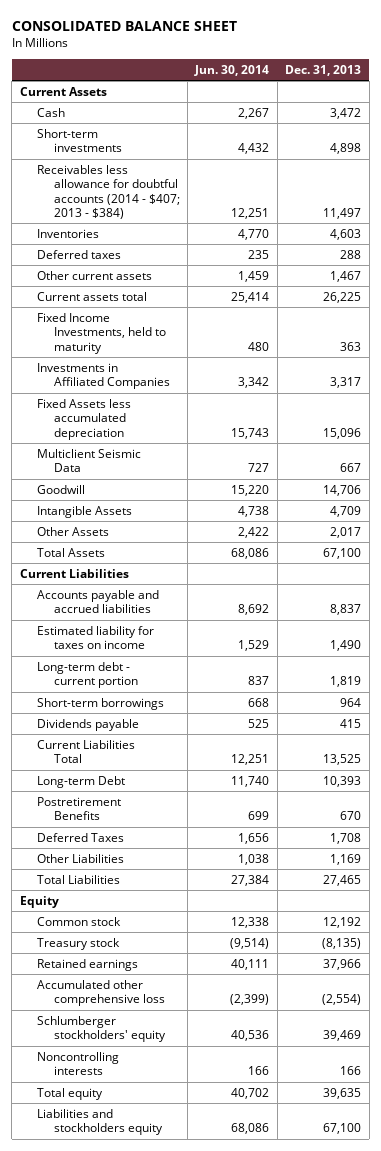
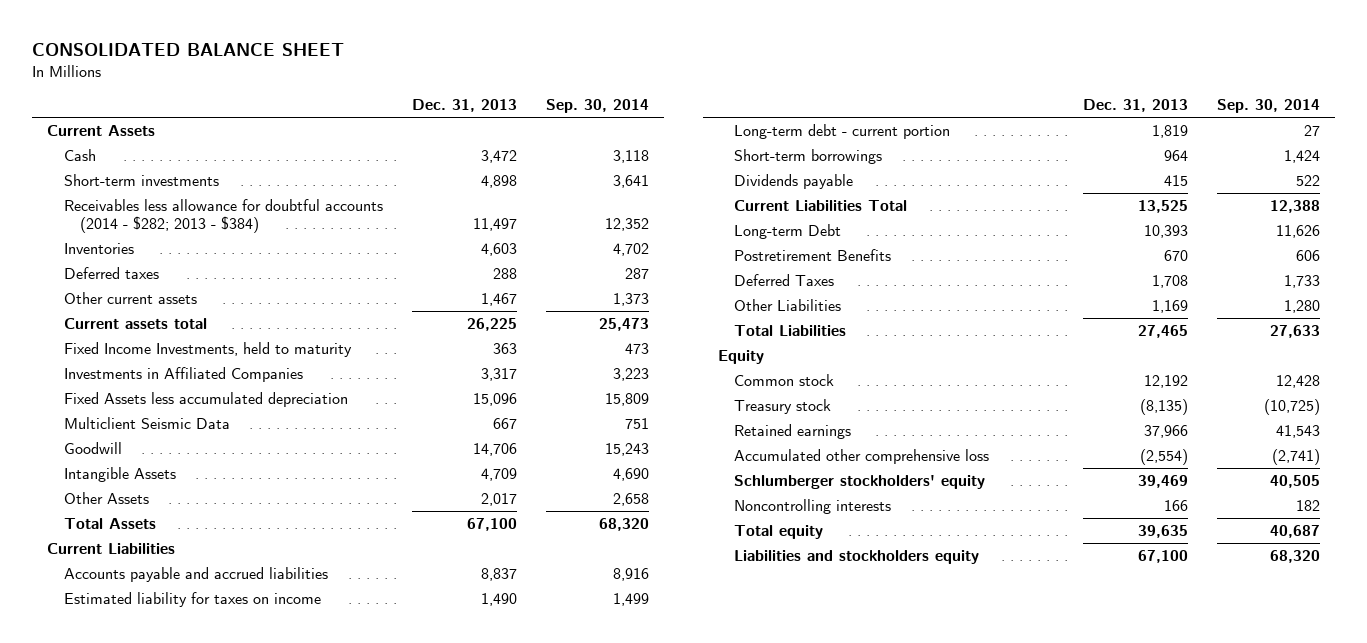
[194,65,270,77] Jun. 30, 2014 -> none
none -> [546,99,650,114] Sep. 30, 2014
[36,164,180,219] Receivables less allowance for doubtful accounts (2014 - $407; 2013 - $384) -> [63,198,383,234] Receivables less allowance for doubtful accounts (2014 - $282; 2013 - $384)

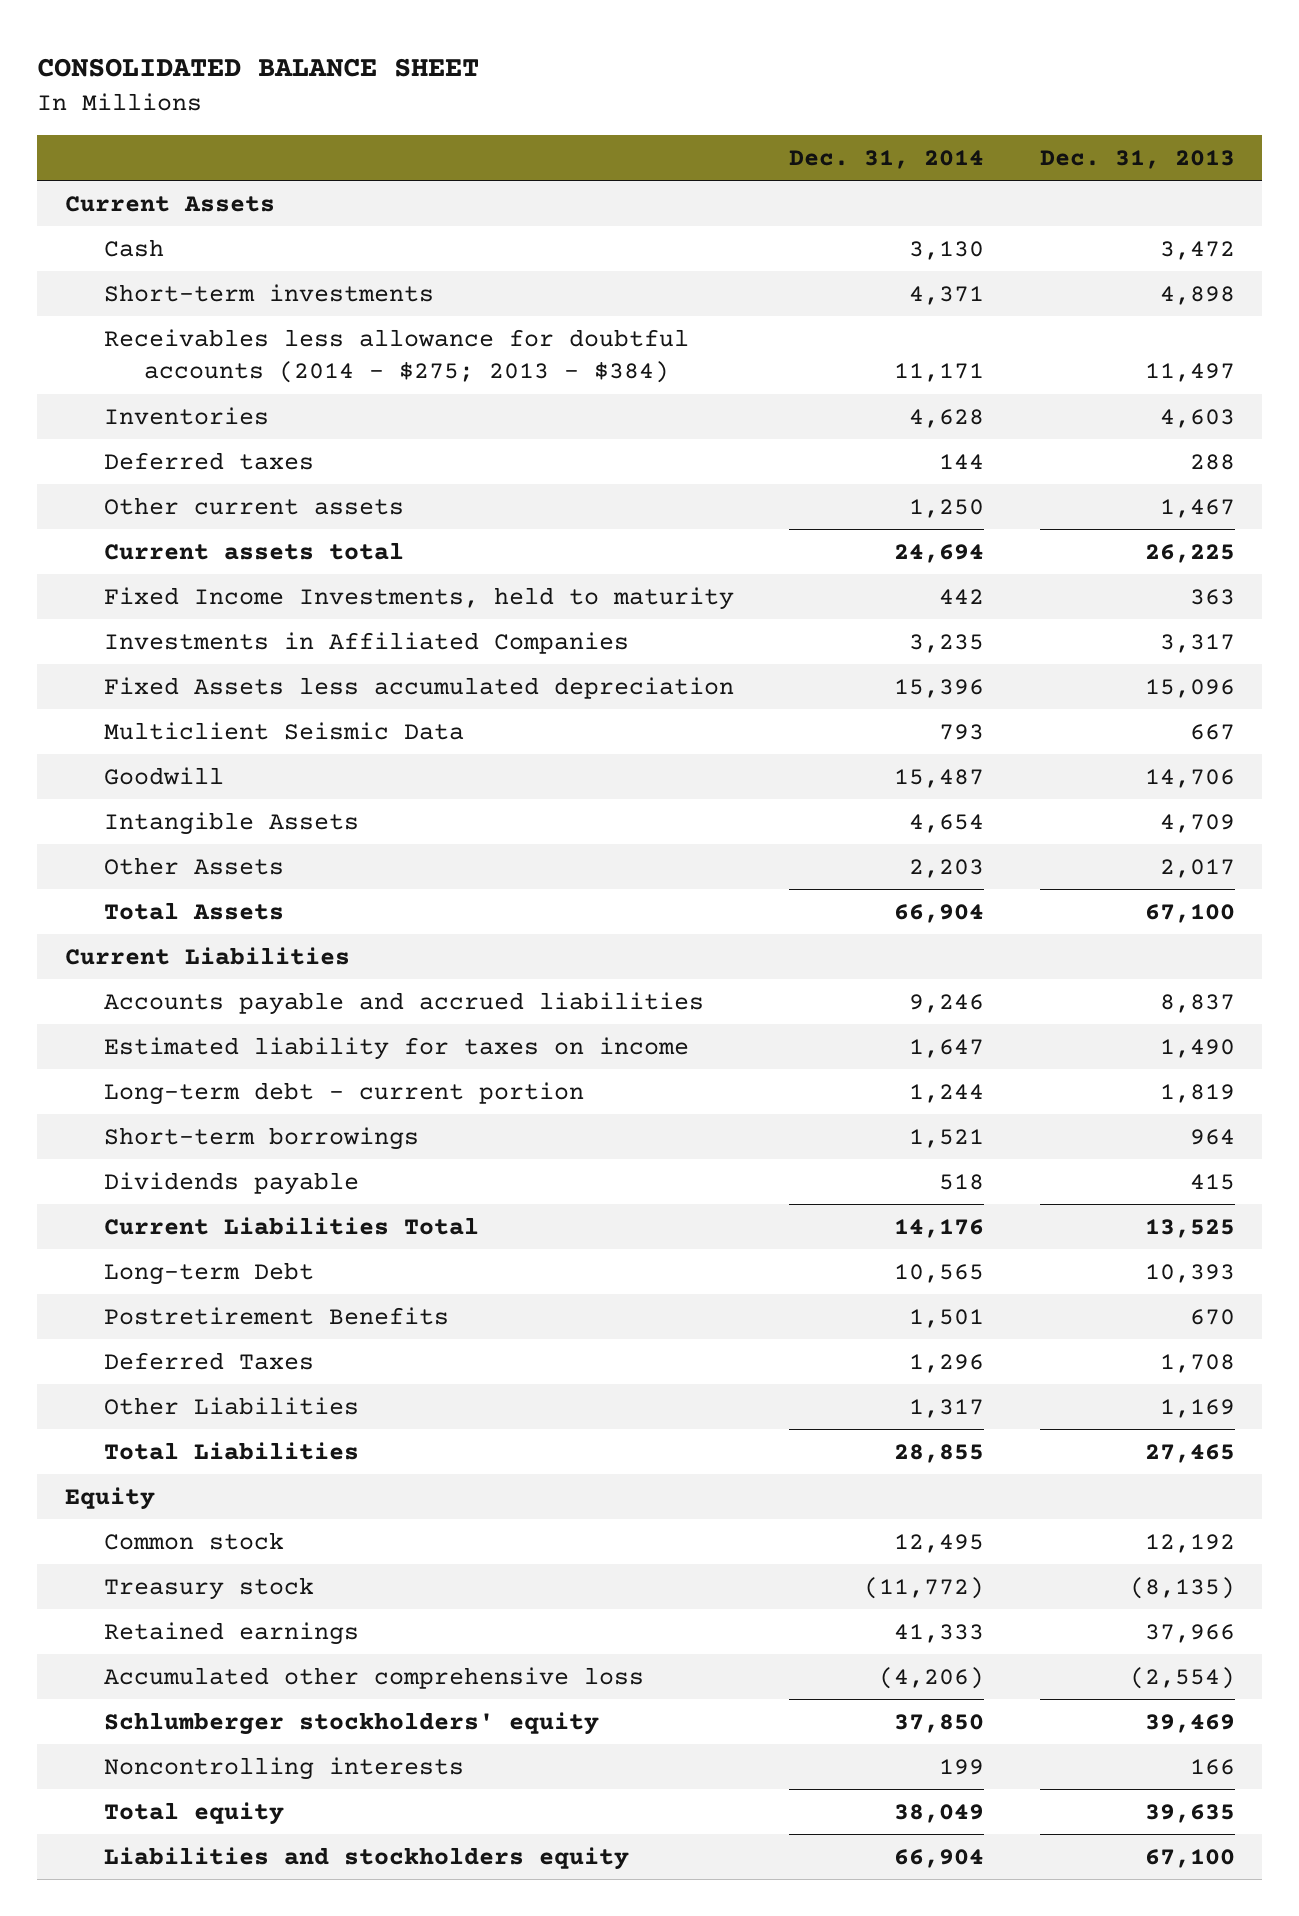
[546,99,650,114] Sep. 30, 2014 -> none
none -> [789,150,985,170] Dec. 31, 2014
[63,198,383,234] Receivables less allowance for doubtful accounts (2014 - $282; 2013 - $384) -> [104,328,690,384] Receivables less allowance for doubtful accounts (2014 - $275; 2013 - $384)

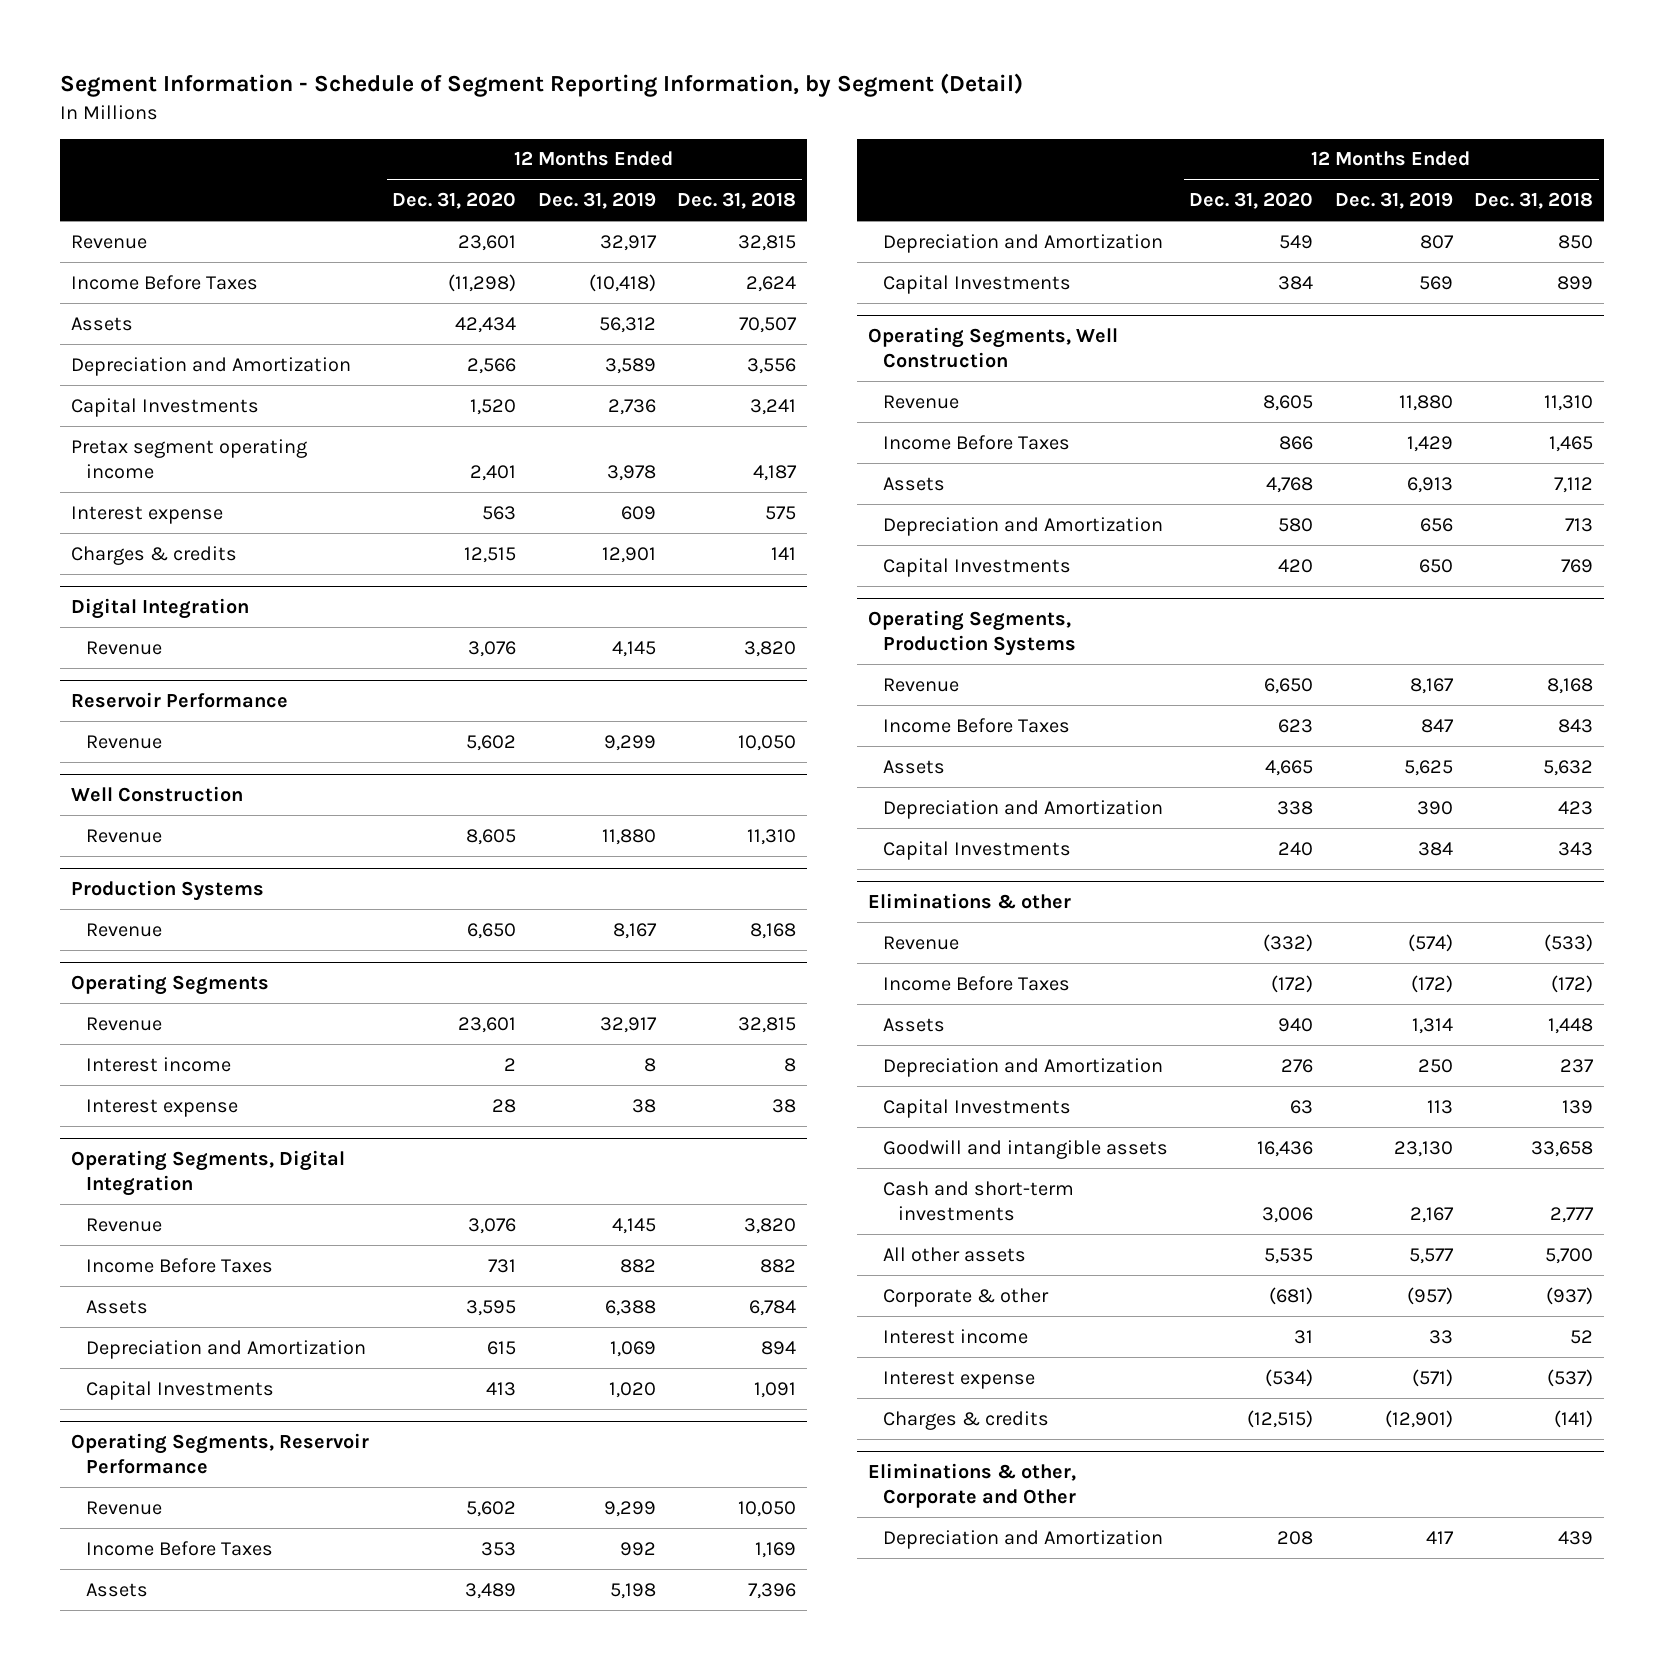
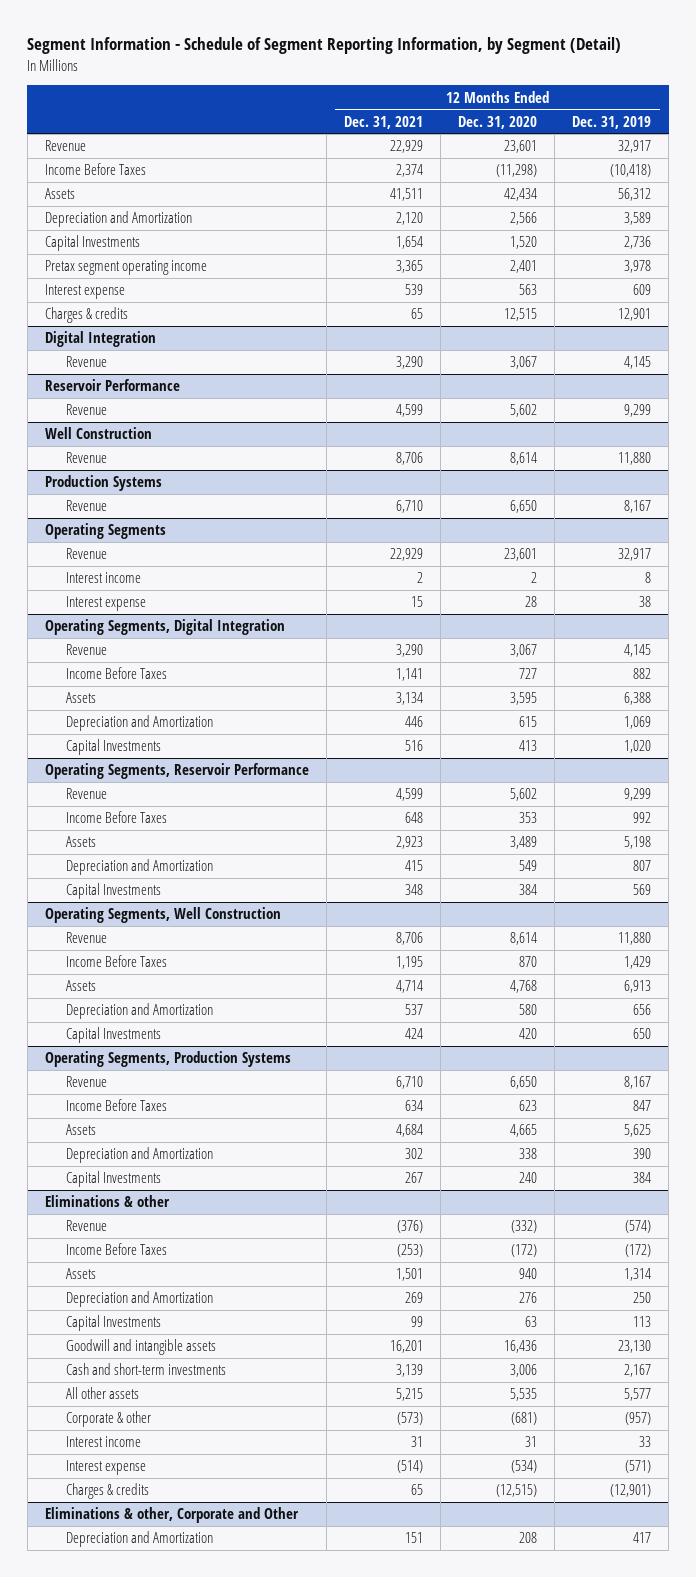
[677,192,797,210] Dec. 31, 2018 -> none
none -> [344,115,424,129] Dec. 31, 2021
[468,640,517,657] 3,076 -> [510,356,538,370] 3,067
[466,828,517,845] 8,605 -> [510,452,538,466] 8,614
[468,1217,517,1234] 3,076 -> [510,644,538,658] 3,067
[488,1258,517,1273] 731 -> [519,668,538,680] 727
[1263,394,1314,411] 8,605 -> [510,932,538,946] 8,614
[1279,435,1314,450] 866 -> [519,956,538,968] 870

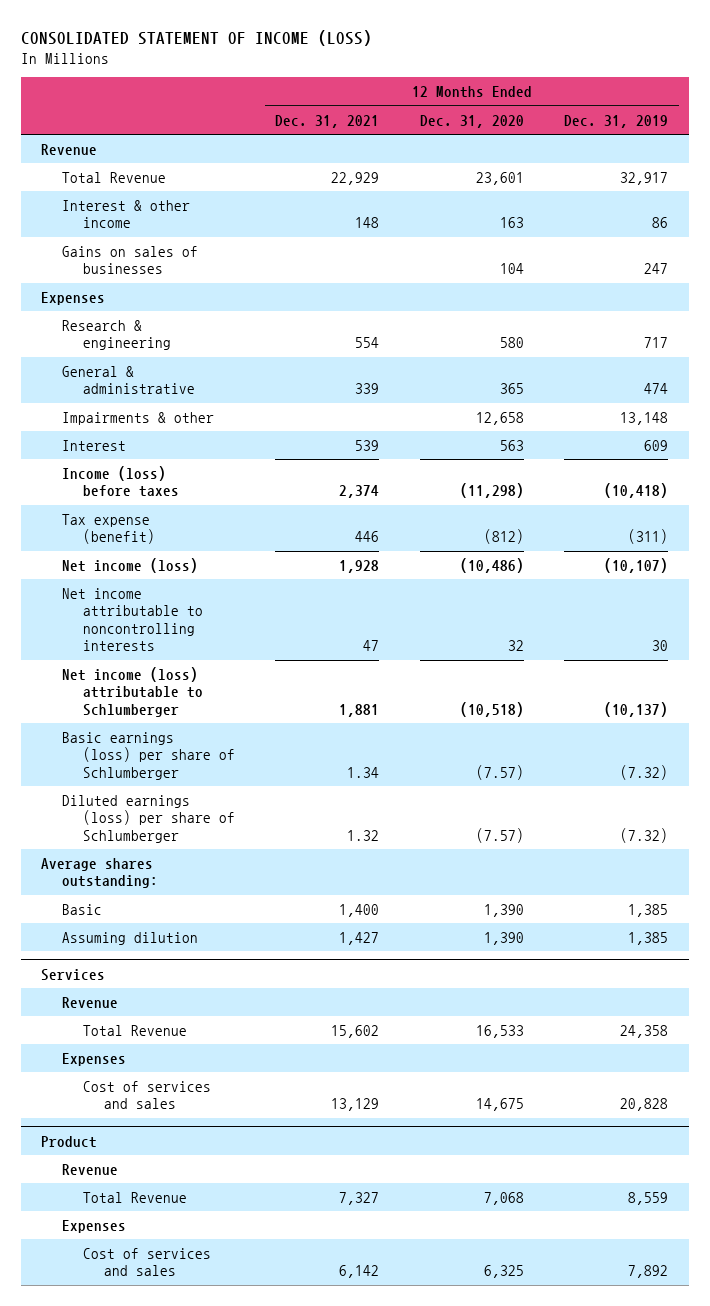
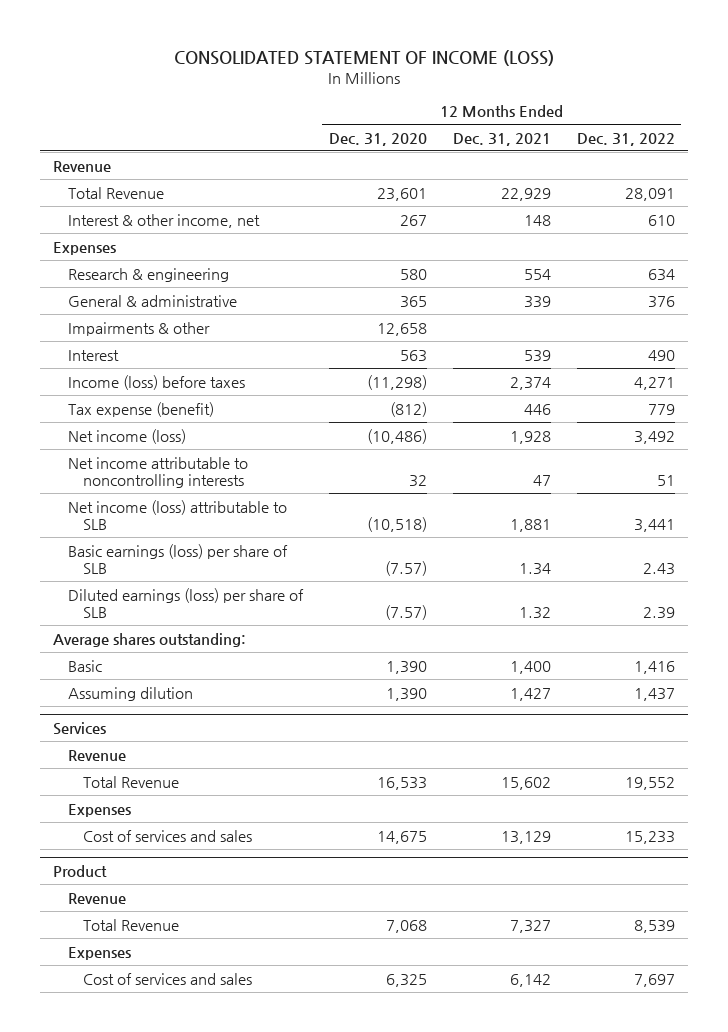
[564,114,669,128] Dec. 31, 2019 -> none
none -> [576,132,675,146] Dec. 31, 2022
[62,245,199,275] Gains on sales of businesses -> none
[62,199,191,229] Interest & other income -> [68,213,261,228] Interest & other income, net
[499,217,524,229] 163 -> [399,214,427,226] 267
[62,666,204,717] Net income (loss) attributable to Schlumberger -> [68,499,288,530] Net income (loss) attributable to SLB
[62,731,236,780] Basic earnings (loss) per share of Schlumberger -> [68,543,289,574] Basic earnings (loss) per share of SLB
[62,794,236,843] Diluted earnings (loss) per share of Schlumberger -> [68,587,305,618] Diluted earnings (loss) per share of SLB

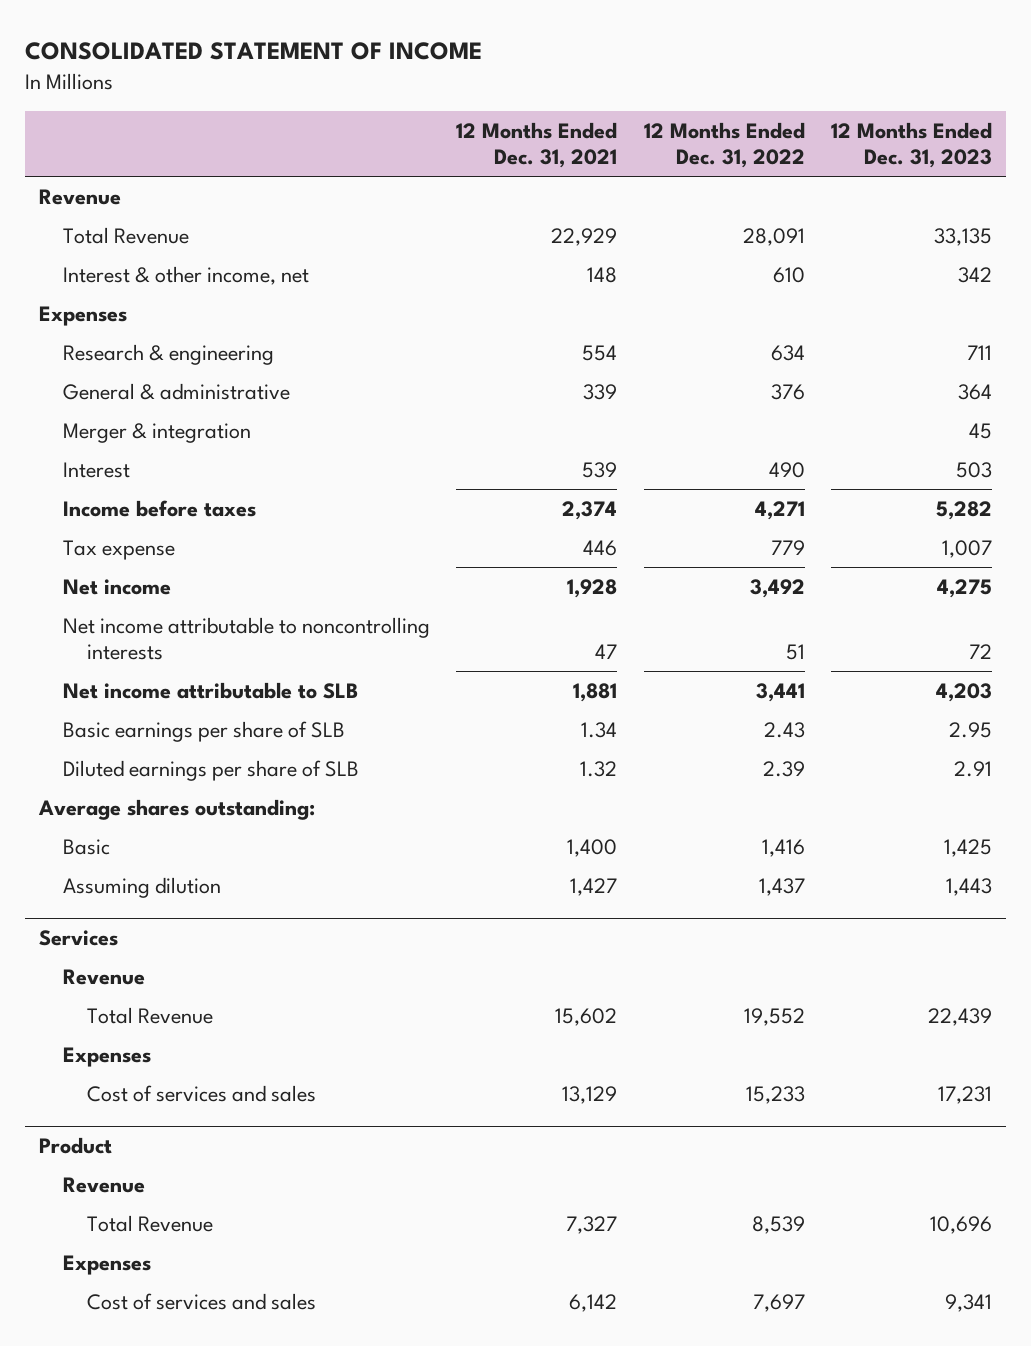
[173,49,554,66] CONSOLIDATED STATEMENT OF INCOME (LOSS) -> [25,42,483,61] CONSOLIDATED STATEMENT OF INCOME
[328,132,427,146] Dec. 31, 2020 -> none
none -> [831,121,993,169] 12 Months Ended Dec. 31, 2023
[68,321,211,336] Impairments & other -> none
none -> [62,422,251,443] Merger & integration
[68,374,246,390] Income (loss) before taxes -> [62,499,256,517] Income before taxes
[68,401,215,417] Tax expense (benefit) -> [62,539,175,560] Tax expense
[68,428,187,444] Net income (loss) -> [62,578,171,595] Net income
[68,499,288,530] Net income (loss) attributable to SLB -> [62,681,358,699] Net income attributable to SLB
[68,543,289,574] Basic earnings (loss) per share of SLB -> [62,720,345,742] Basic earnings per share of SLB
[68,587,305,618] Diluted earnings (loss) per share of SLB -> [62,759,359,781] Diluted earnings per share of SLB

